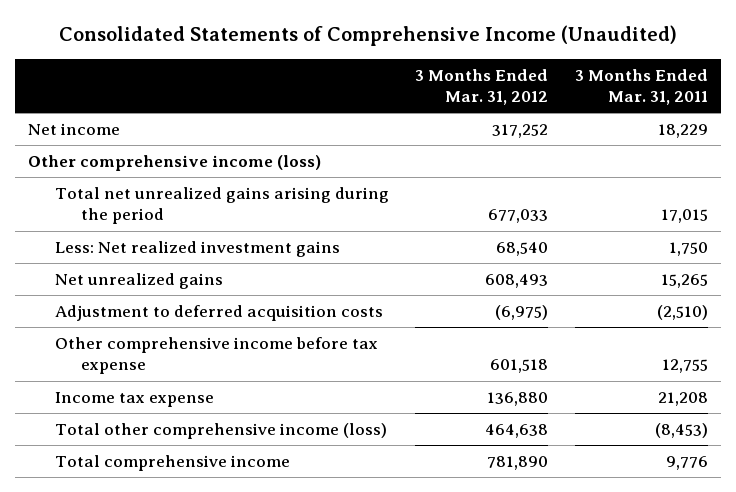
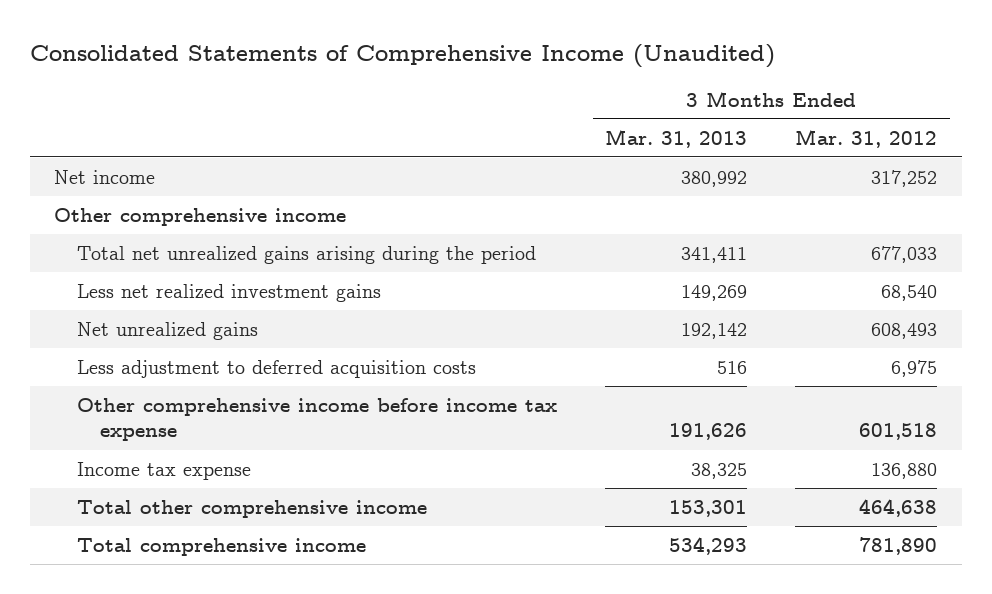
[574,68,708,105] 3 Months Ended Mar. 31, 2011 -> none
none -> [605,128,748,148] Mar. 31, 2013
[27,155,321,172] Other comprehensive income (loss) -> [54,207,347,226] Other comprehensive income
[54,241,340,258] Less: Net realized investment gains -> [77,283,382,302] Less net realized investment gains
[54,305,383,322] Adjustment to deferred acquisition costs -> [77,359,477,378] Less adjustment to deferred acquisition costs
[495,305,549,321] (6,975) -> [891,359,938,377] 6,975
[54,337,378,375] Other comprehensive income before tax expense -> [77,397,558,442] Other comprehensive income before income tax expense
[54,423,387,440] Total other comprehensive income (loss) -> [77,499,428,518] Total other comprehensive income

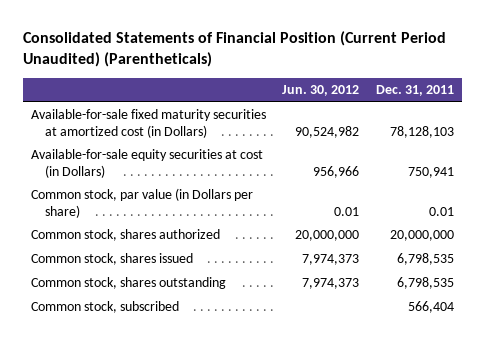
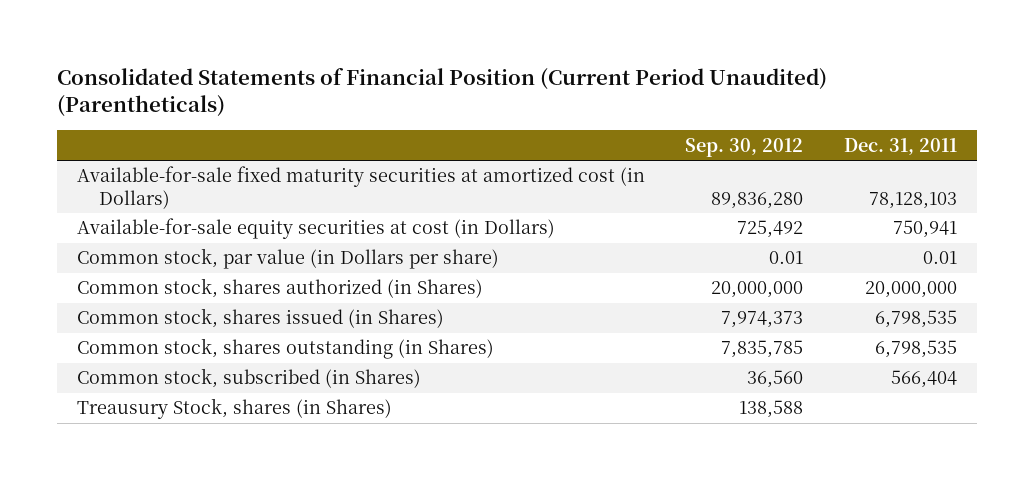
[282,85,360,97] Jun. 30, 2012 -> none
none -> [685,137,804,157] Sep. 30, 2012
[30,229,220,242] Common stock, shares authorized -> [76,278,483,299] Common stock, shares authorized (in Shares)
[30,253,193,266] Common stock, shares issued -> [76,308,444,329] Common stock, shares issued (in Shares)
[30,277,226,290] Common stock, shares outstanding -> [76,338,494,360] Common stock, shares outstanding (in Shares)
[30,301,179,314] Common stock, subscribed -> [76,368,421,389] Common stock, subscribed (in Shares)
none -> [76,398,392,420] Treausury Stock, shares (in Shares)

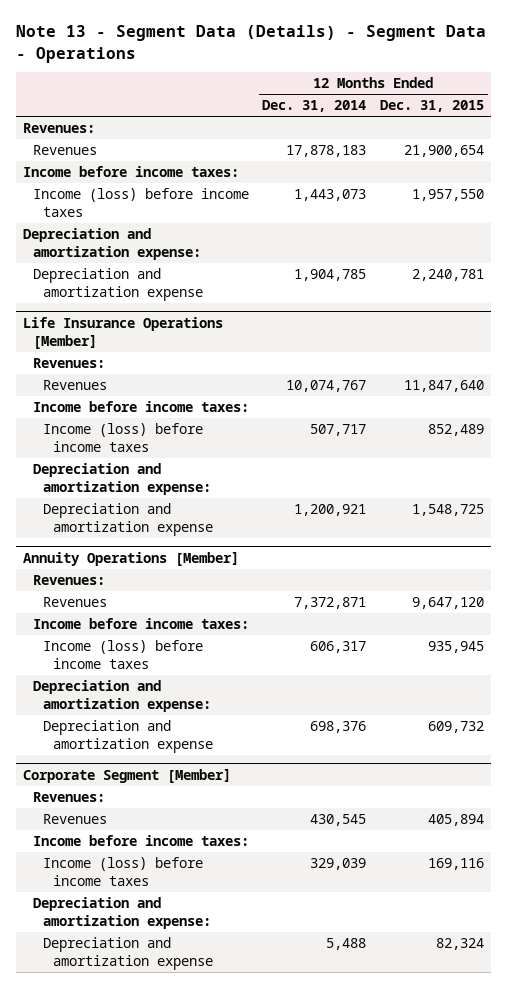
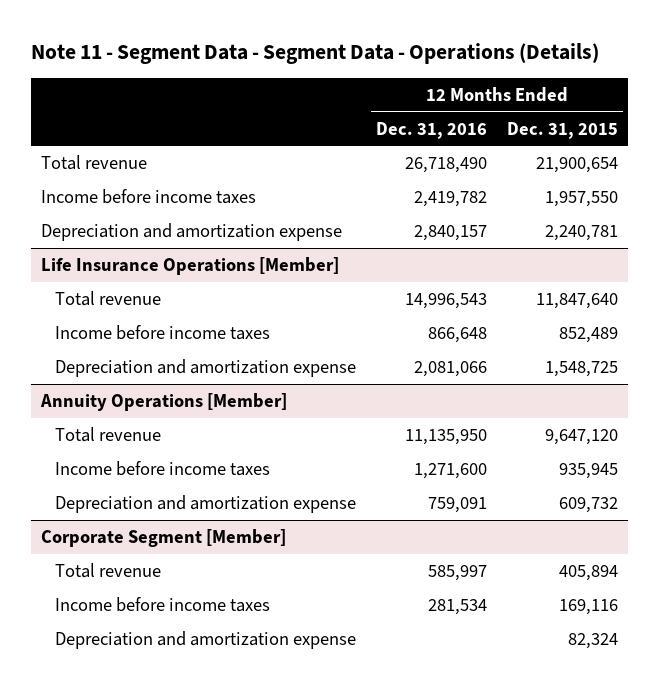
[15,25,486,63] Note 13 - Segment Data (Details) - Segment Data - Operations -> [30,43,599,65] Note 11 - Segment Data - Segment Data - Operations (Details)
[262,100,367,113] Dec. 31, 2014 -> none
none -> [375,121,487,139] Dec. 31, 2016
[22,122,95,133] Revenues: -> none
[22,165,239,177] Income before income taxes: -> none
[22,227,201,260] Depreciation and amortization expense: -> none
[32,144,97,155] Revenues -> [40,155,147,171] Total revenue
[32,187,249,217] Income (loss) before income taxes -> [40,189,256,205] Income before income taxes
[32,357,105,368] Revenues: -> none
[32,400,249,412] Income before income taxes: -> none
[32,462,211,495] Depreciation and amortization expense: -> none
[42,379,107,390] Revenues -> [55,291,162,307] Total revenue
[42,422,203,452] Income (loss) before income taxes -> [55,325,271,341] Income before income taxes
[32,574,105,585] Revenues: -> none
[32,617,249,629] Income before income taxes: -> none
[32,679,211,712] Depreciation and amortization expense: -> none
[42,596,107,607] Revenues -> [55,427,162,443] Total revenue
[42,639,203,669] Income (loss) before income taxes -> [55,461,271,477] Income before income taxes
[32,791,105,802] Revenues: -> none
[32,834,249,846] Income before income taxes: -> none
[32,896,211,929] Depreciation and amortization expense: -> none
[42,813,107,824] Revenues -> [55,563,162,579] Total revenue
[42,856,203,886] Income (loss) before income taxes -> [55,597,271,613] Income before income taxes

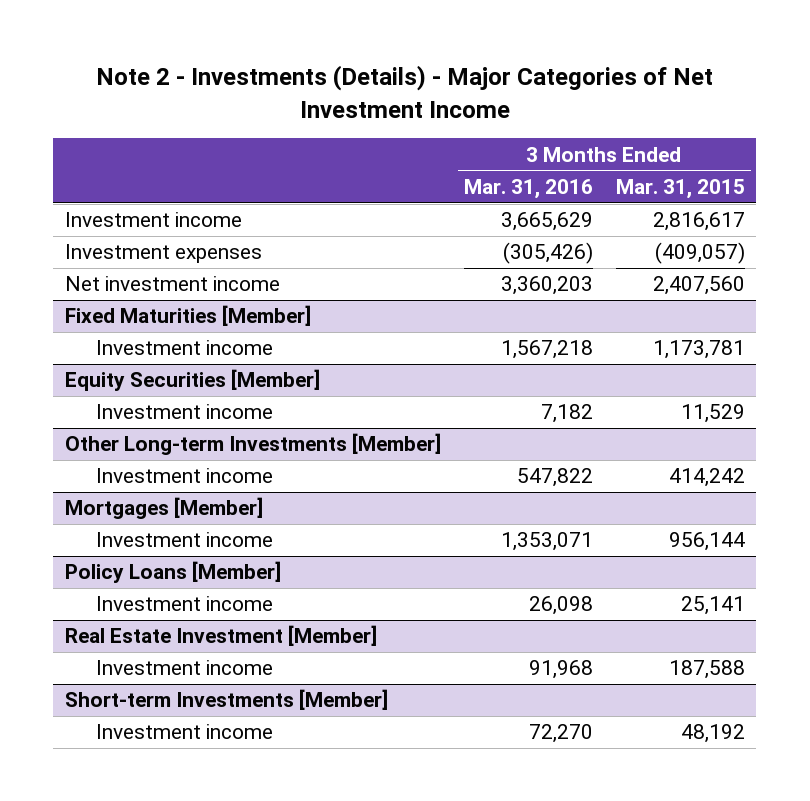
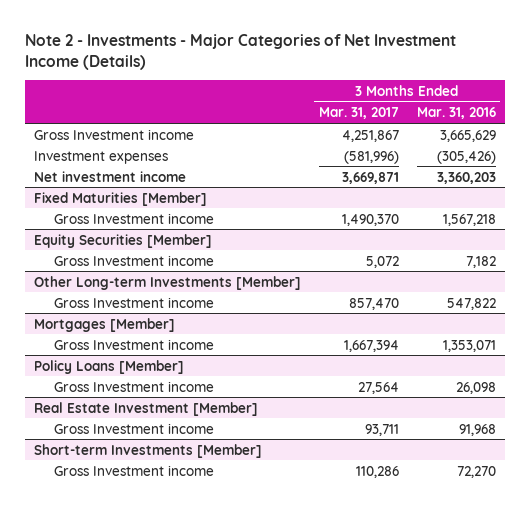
[95,65,713,118] Note 2 - Investments (Details) - Major Categories of Net Investment Income -> [24,33,456,70] Note 2 - Investments - Major Categories of Net Investment Income (Details)
[615,179,745,200] Mar. 31, 2015 -> none
none -> [318,107,399,120] Mar. 31, 2017
[64,212,242,228] Investment income -> [33,128,194,140] Gross Investment income
[96,340,274,356] Investment income -> [53,212,214,224] Gross Investment income
[96,404,274,420] Investment income -> [53,254,214,266] Gross Investment income
[96,468,274,484] Investment income -> [53,296,214,308] Gross Investment income
[96,532,274,548] Investment income -> [53,338,214,350] Gross Investment income
[96,596,274,612] Investment income -> [53,380,214,392] Gross Investment income
[96,660,274,676] Investment income -> [53,422,214,434] Gross Investment income
[96,724,274,740] Investment income -> [53,464,214,476] Gross Investment income

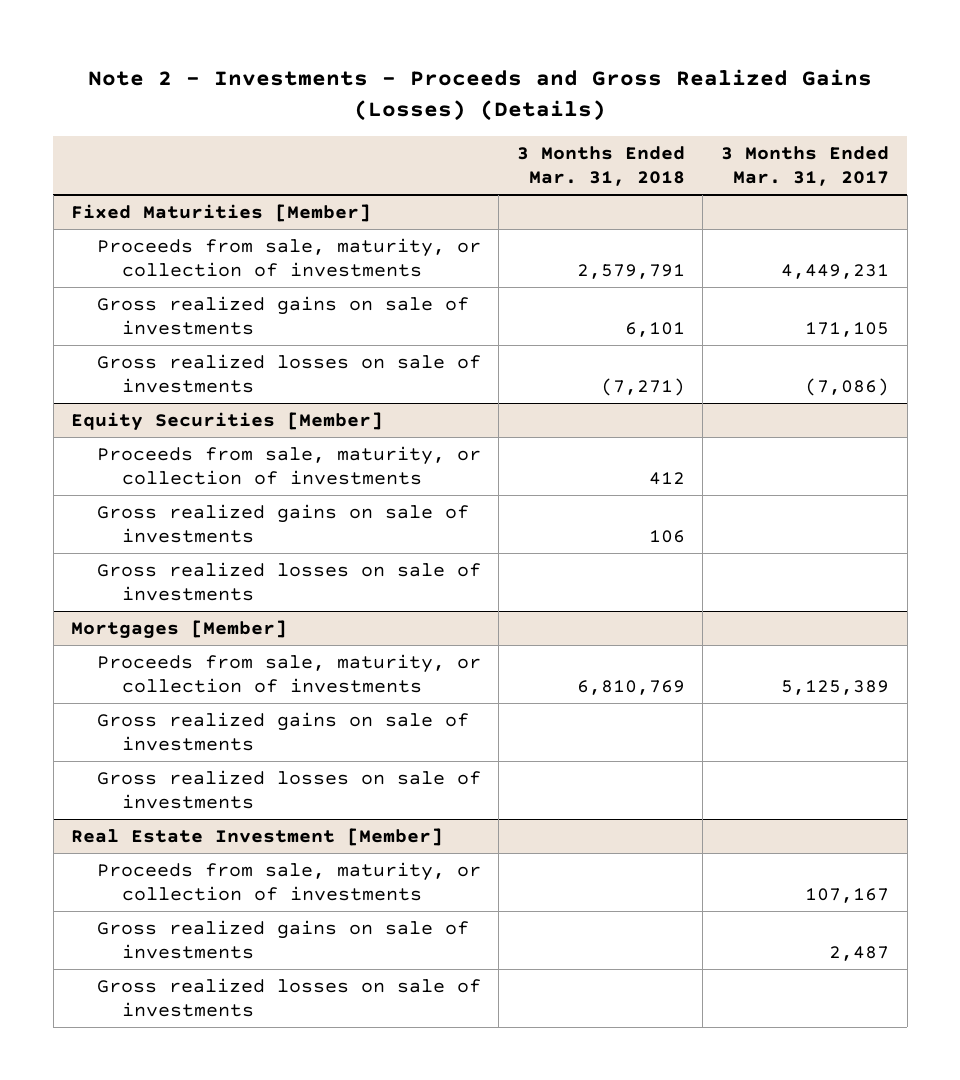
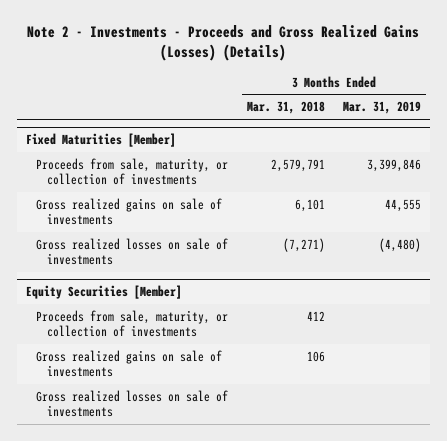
[721,146,890,187] 3 Months Ended Mar. 31, 2017 -> none
none -> [342,101,421,115] Mar. 31, 2019
[71,619,288,639] Mortgages [Member] -> none
[96,653,481,694] Proceeds from sale, maturity, or collection of investments -> none
[96,711,469,752] Gross realized gains on sale of investments -> none
[96,769,481,810] Gross realized losses on sale of investments -> none
[71,827,444,846] Real Estate Investment [Member] -> none
[96,861,481,902] Proceeds from sale, maturity, or collection of investments -> none
[96,919,469,960] Gross realized gains on sale of investments -> none
[96,977,481,1018] Gross realized losses on sale of investments -> none

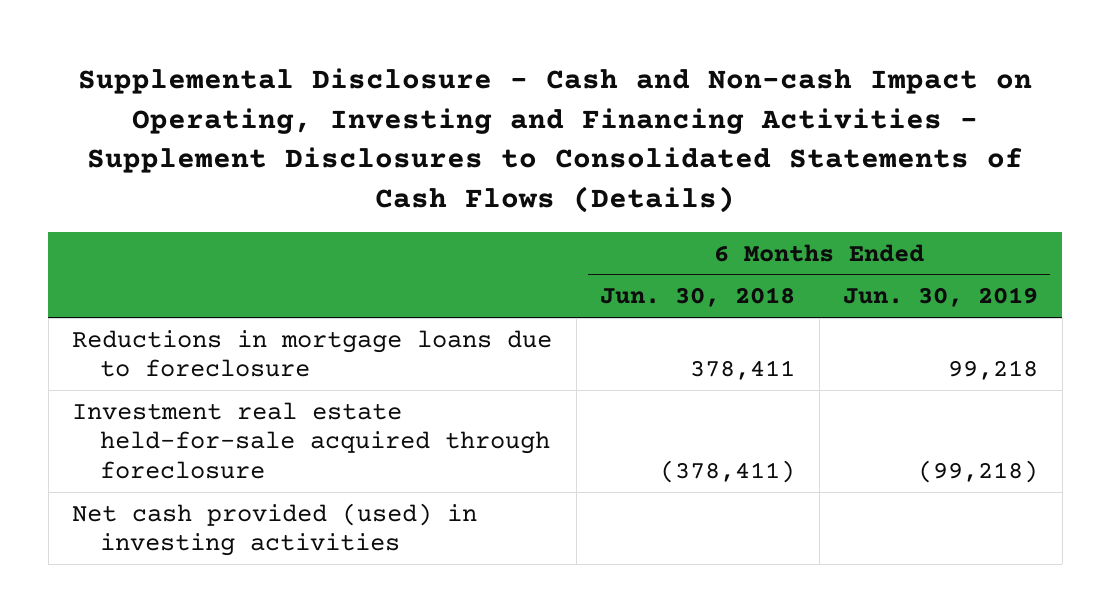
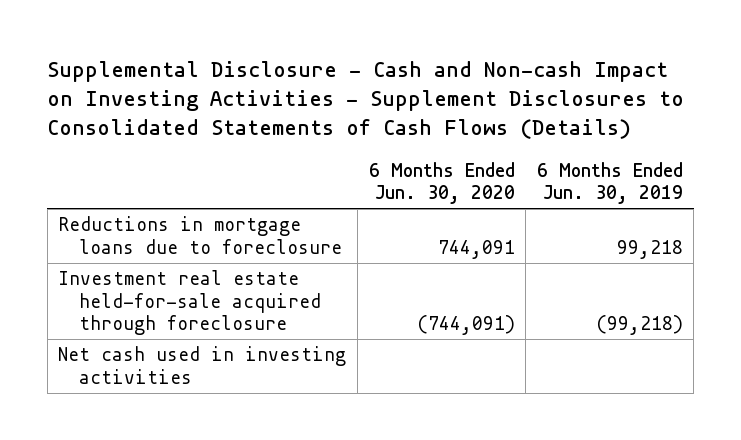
[78,68,1033,213] Supplemental Disclosure - Cash and Non-cash Impact on Operating, Investing and Financing Activities - Supplement Disclosures to Consolidated Statements of Cash Flows (Details) -> [47,60,685,140] Supplemental Disclosure - Cash and Non-cash Impact on Investing Activities - Supplement Disclosures to Consolidated Statements of Cash Flows (Details)
[600,287,796,308] Jun. 30, 2018 -> none
none -> [368,161,515,204] 6 Months Ended Jun. 30, 2020
[72,502,478,557] Net cash provided (used) in investing activities -> [58,346,347,384] Net cash used in investing activities

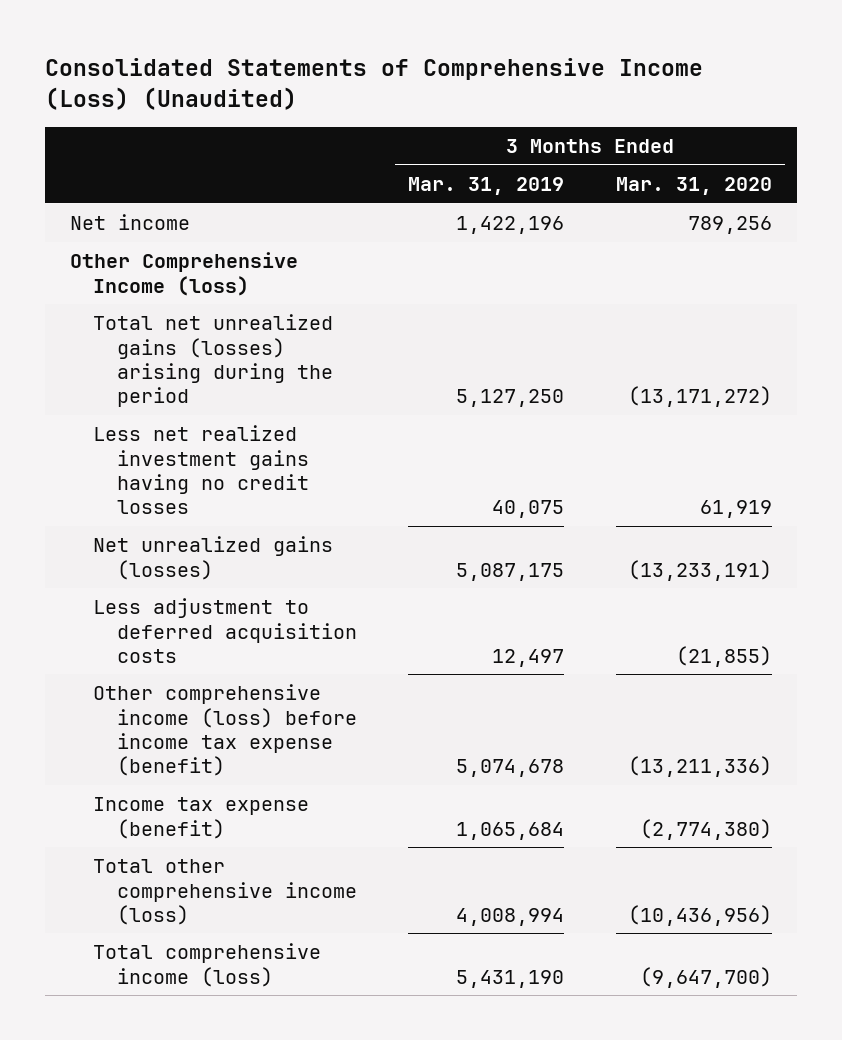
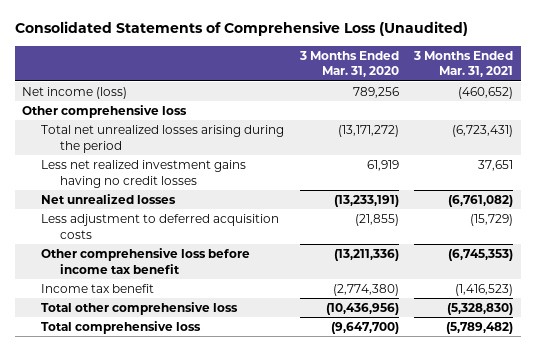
[44,57,703,110] Consolidated Statements of Comprehensive Income (Loss) (Unaudited) -> [14,21,468,37] Consolidated Statements of Comprehensive Loss (Unaudited)
[408,177,565,196] Mar. 31, 2019 -> none
none -> [413,50,514,78] 3 Months Ended Mar. 31, 2021
[70,214,191,231] Net income -> [22,86,128,99] Net income (loss)
[70,252,299,296] Other Comprehensive Income (loss) -> [22,104,188,118] Other comprehensive loss
[93,314,334,408] Total net unrealized gains (losses) arising during the period -> [41,124,285,153] Total net unrealized losses arising during the period
[93,536,334,580] Net unrealized gains (losses) -> [41,193,177,204] Net unrealized losses
[93,684,357,777] Other comprehensive income (loss) before income tax expense (benefit) -> [41,247,251,274] Other comprehensive loss before income tax benefit
[93,797,310,839] Income tax expense (benefit) -> [41,283,155,293] Income tax benefit
[93,859,357,925] Total other comprehensive income (loss) -> [41,301,239,315] Total other comprehensive loss
[93,943,322,987] Total comprehensive income (loss) -> [41,320,202,334] Total comprehensive loss

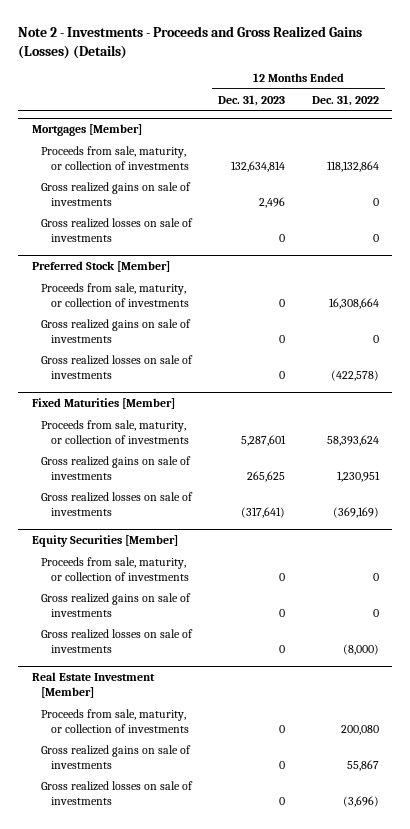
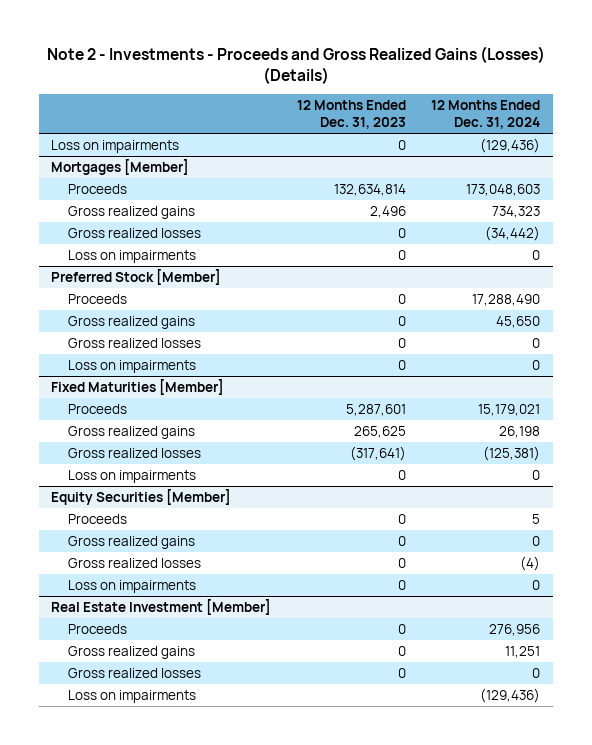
[311,94,379,106] Dec. 31, 2022 -> none
none -> [431,100,541,129] 12 Months Ended Dec. 31, 2024
none -> [51,140,180,154] Loss on impairments
[41,145,189,170] Proceeds from sale, maturity, or collection of investments -> [67,184,127,195] Proceeds
[41,181,192,206] Gross realized gains on sale of investments -> [67,206,195,220] Gross realized gains
[41,217,194,242] Gross realized losses on sale of investments -> [67,228,201,239] Gross realized losses
none -> [67,250,196,264] Loss on impairments
[41,282,189,307] Proceeds from sale, maturity, or collection of investments -> [67,294,127,305] Proceeds
[41,318,192,343] Gross realized gains on sale of investments -> [67,316,195,330] Gross realized gains
[41,354,194,379] Gross realized losses on sale of investments -> [67,338,201,349] Gross realized losses
none -> [67,360,196,374] Loss on impairments
[41,419,189,444] Proceeds from sale, maturity, or collection of investments -> [67,404,127,415] Proceeds
[41,455,192,480] Gross realized gains on sale of investments -> [67,426,195,440] Gross realized gains
[41,491,194,516] Gross realized losses on sale of investments -> [67,448,201,459] Gross realized losses
none -> [67,470,196,484] Loss on impairments
[41,556,189,581] Proceeds from sale, maturity, or collection of investments -> [67,514,127,525] Proceeds
[41,592,192,617] Gross realized gains on sale of investments -> [67,536,195,550] Gross realized gains
[41,628,194,653] Gross realized losses on sale of investments -> [67,558,201,569] Gross realized losses
none -> [67,580,196,594] Loss on impairments
[41,708,189,733] Proceeds from sale, maturity, or collection of investments -> [67,624,127,635] Proceeds
[41,744,192,769] Gross realized gains on sale of investments -> [67,646,195,660] Gross realized gains
[41,780,194,805] Gross realized losses on sale of investments -> [67,668,201,679] Gross realized losses
none -> [67,690,196,704] Loss on impairments

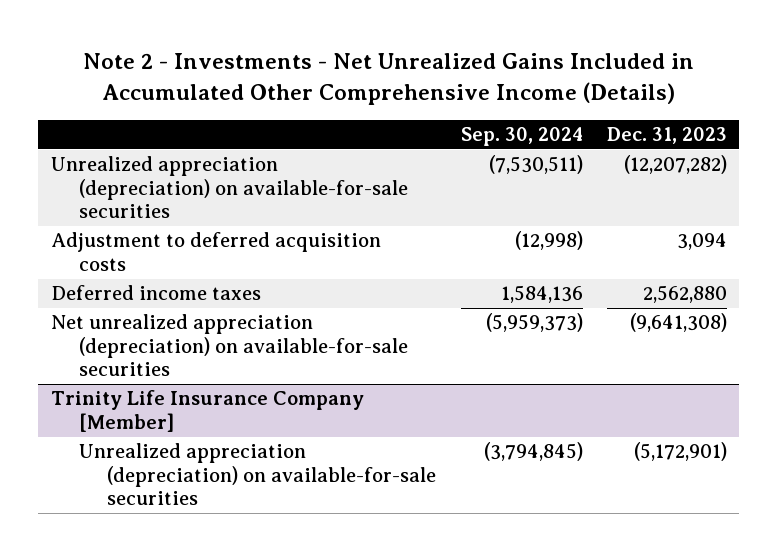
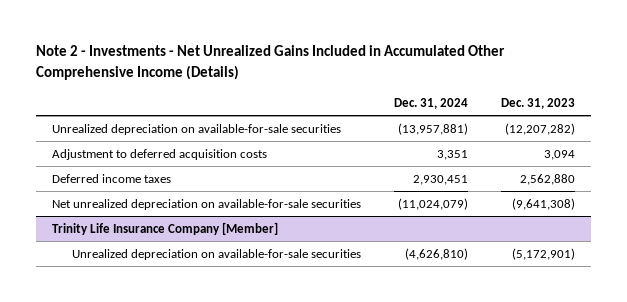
[460,126,583,146] Sep. 30, 2024 -> none
none -> [394,97,469,109] Dec. 31, 2024
[50,156,408,219] Unrealized appreciation (depreciation) on available-for-sale securities -> [52,124,342,136] Unrealized depreciation on available-for-sale securities
[50,314,408,377] Net unrealized appreciation (depreciation) on available-for-sale securities -> [52,199,362,211] Net unrealized depreciation on available-for-sale securities
[78,443,437,506] Unrealized appreciation (depreciation) on available-for-sale securities -> [72,249,362,261] Unrealized depreciation on available-for-sale securities

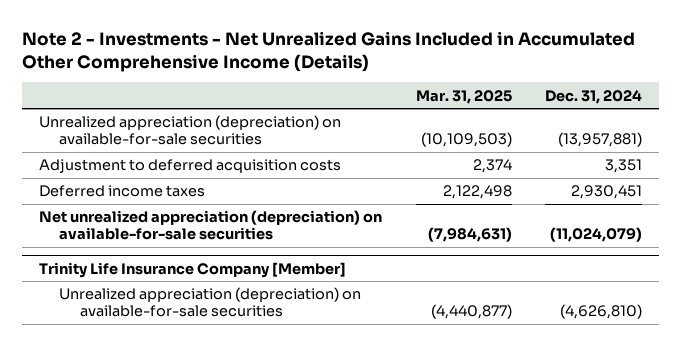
[500,97,575,109] Dec. 31, 2023 -> none
none -> [415,89,512,104] Mar. 31, 2025
[52,124,342,136] Unrealized depreciation on available-for-sale securities -> [38,115,341,146] Unrealized appreciation (depreciation) on available-for-sale securities
[52,199,362,211] Net unrealized depreciation on available-for-sale securities -> [38,210,382,241] Net unrealized appreciation (depreciation) on available-for-sale securities
[72,249,362,261] Unrealized depreciation on available-for-sale securities -> [59,287,362,318] Unrealized appreciation (depreciation) on available-for-sale securities

